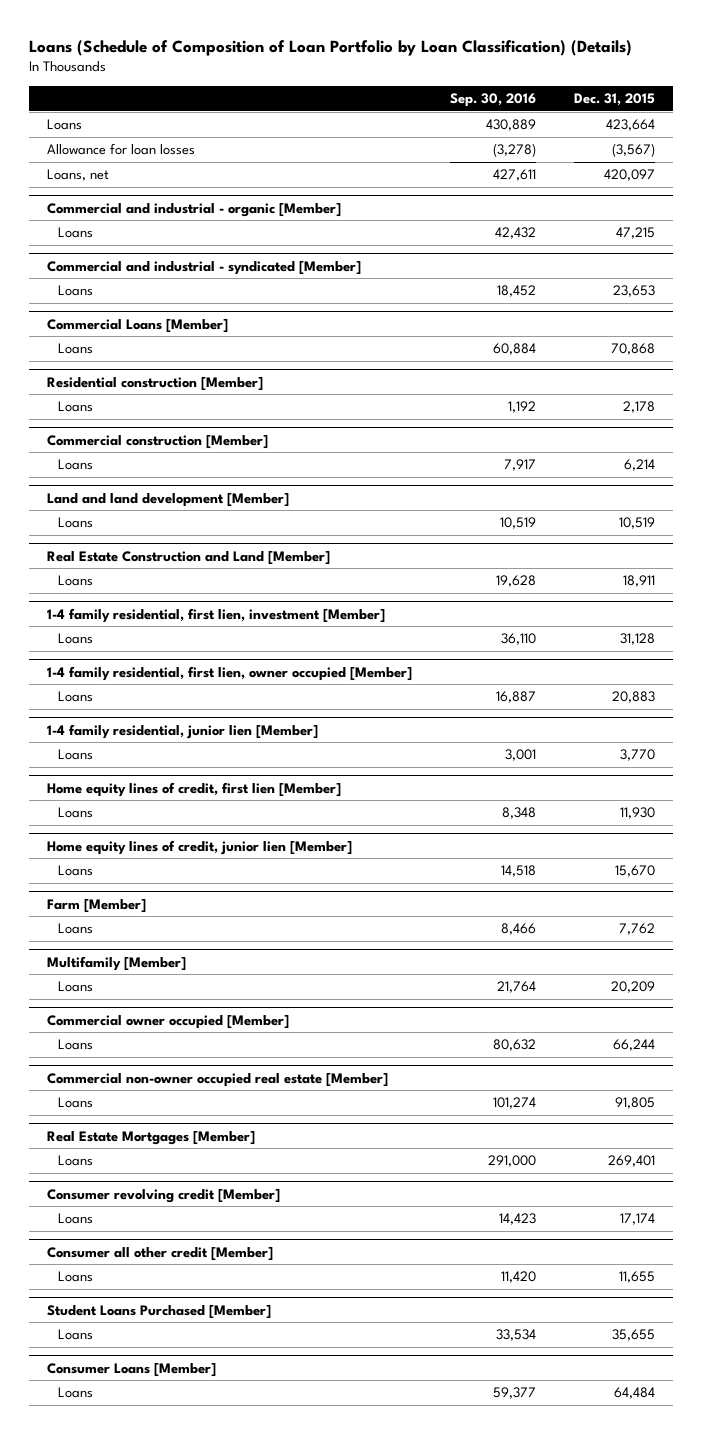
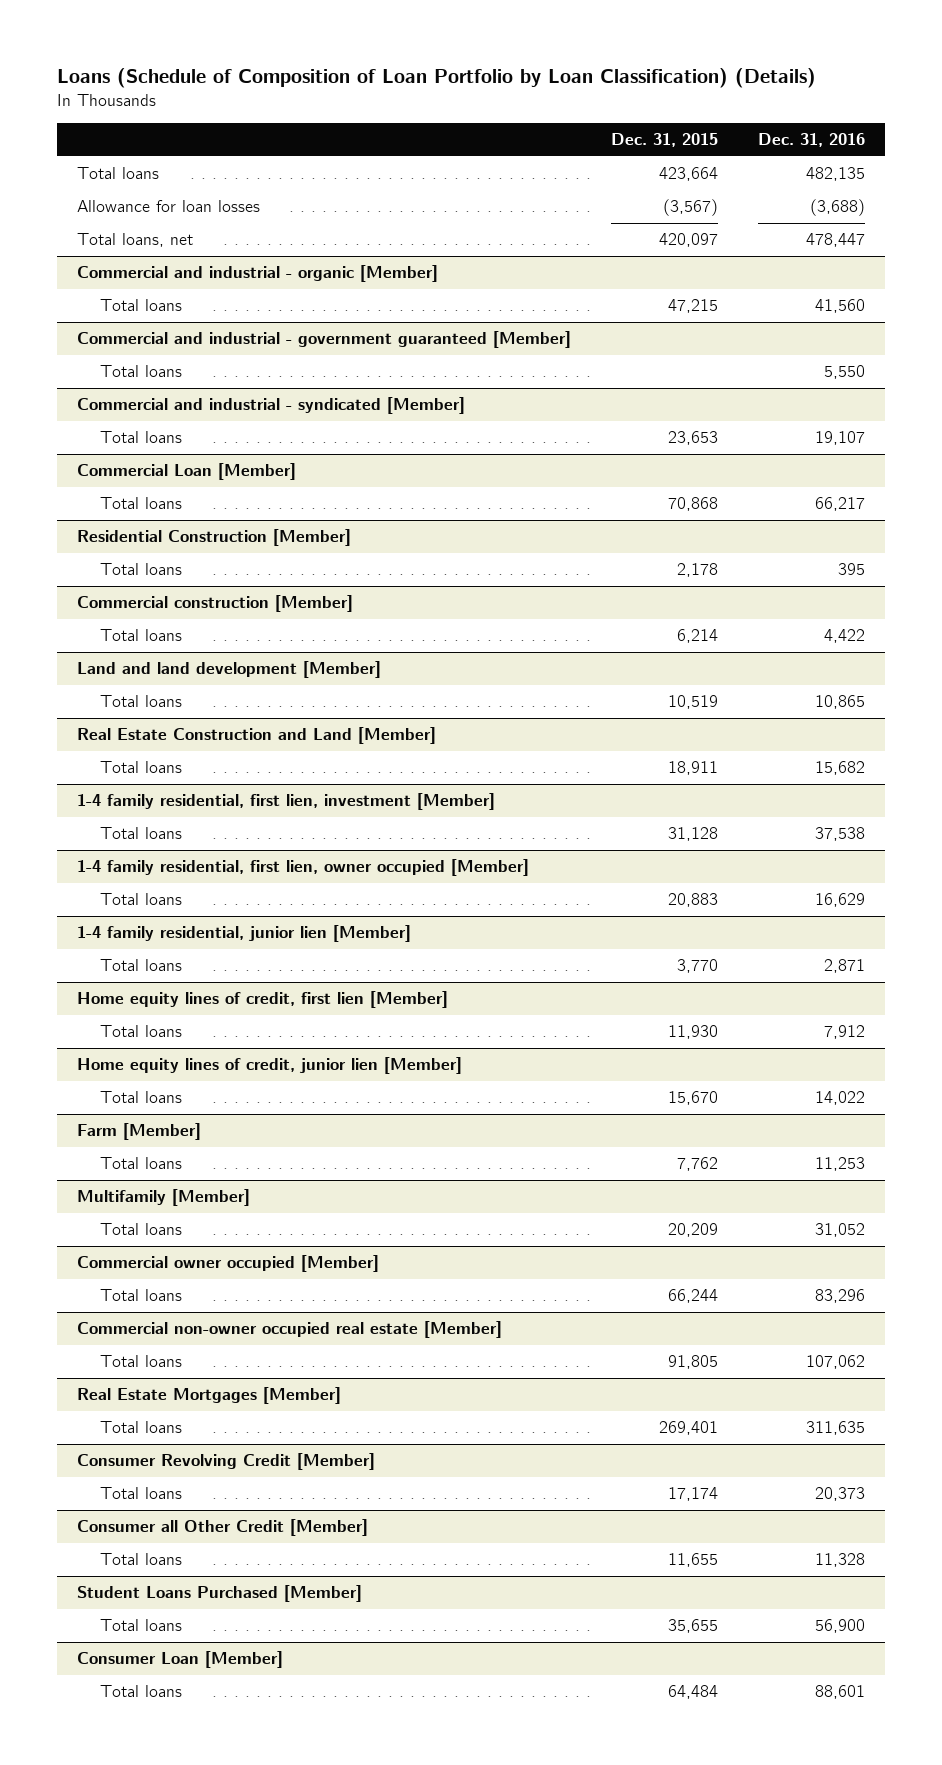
[450,93,537,108] Sep. 30, 2016 -> none
none -> [758,133,866,148] Dec. 31, 2016
[47,119,83,131] Loans -> [77,167,160,180] Total loans
[47,169,110,182] Loans, net -> [77,233,194,248] Total loans, net
[58,227,94,239] Loans -> [100,299,183,312] Total loans
none -> [77,331,572,349] Commercial and industrial - government guaranteed [Member]
none -> [100,365,183,378] Total loans
[58,285,94,297] Loans -> [100,431,183,444] Total loans
[47,318,229,333] Commercial Loans [Member] -> [77,463,297,481] Commercial Loan [Member]
[58,343,94,355] Loans -> [100,497,183,510] Total loans
[47,376,264,391] Residential construction [Member] -> [77,529,352,547] Residential Construction [Member]
[58,401,94,413] Loans -> [100,563,183,576] Total loans
[58,459,94,471] Loans -> [100,629,183,642] Total loans
[58,517,94,529] Loans -> [100,695,183,708] Total loans
[58,575,94,587] Loans -> [100,761,183,774] Total loans
[58,633,94,645] Loans -> [100,827,183,840] Total loans
[58,691,94,703] Loans -> [100,893,183,906] Total loans
[58,749,94,761] Loans -> [100,959,183,972] Total loans
[58,807,94,819] Loans -> [100,1025,183,1038] Total loans
[58,865,94,877] Loans -> [100,1091,183,1104] Total loans
[58,923,94,935] Loans -> [100,1157,183,1170] Total loans
[58,981,94,993] Loans -> [100,1223,183,1236] Total loans
[58,1039,94,1051] Loans -> [100,1289,183,1302] Total loans
[58,1097,94,1109] Loans -> [100,1355,183,1368] Total loans
[58,1155,94,1167] Loans -> [100,1421,183,1434] Total loans
[47,1188,281,1203] Consumer revolving credit [Member] -> [77,1453,376,1471] Consumer Revolving Credit [Member]
[58,1213,94,1225] Loans -> [100,1487,183,1500] Total loans
[47,1246,274,1261] Consumer all other credit [Member] -> [77,1519,369,1537] Consumer all Other Credit [Member]
[58,1271,94,1283] Loans -> [100,1553,183,1566] Total loans
[58,1329,94,1341] Loans -> [100,1619,183,1632] Total loans
[47,1362,217,1377] Consumer Loans [Member] -> [77,1651,284,1669] Consumer Loan [Member]
[58,1387,94,1399] Loans -> [100,1685,183,1698] Total loans

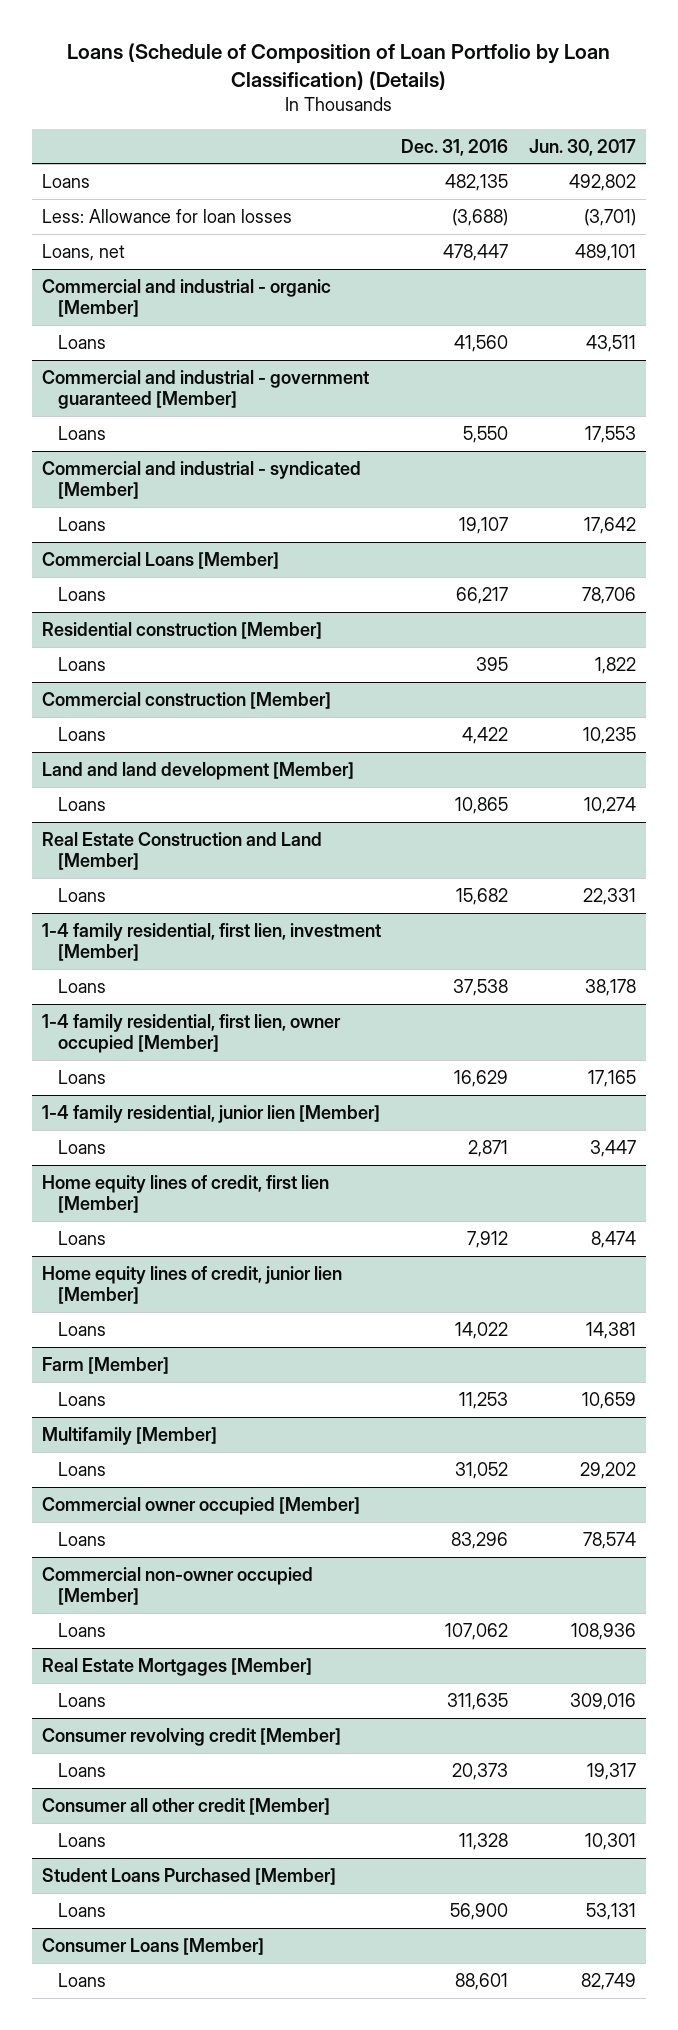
[611,133,719,148] Dec. 31, 2015 -> none
none -> [528,138,636,156] Jun. 30, 2017
[77,167,160,180] Total loans -> [41,173,90,188] Loans
[77,200,261,213] Allowance for loan losses -> [41,208,292,223] Less: Allowance for loan losses
[77,233,194,248] Total loans, net -> [41,243,125,261] Loans, net
[100,299,183,312] Total loans -> [57,334,106,349] Loans
[100,365,183,378] Total loans -> [57,425,106,440] Loans
[100,431,183,444] Total loans -> [57,516,106,531] Loans
[77,463,297,481] Commercial Loan [Member] -> [41,551,279,569] Commercial Loans [Member]
[100,497,183,510] Total loans -> [57,586,106,601] Loans
[77,529,352,547] Residential Construction [Member] -> [41,621,322,639] Residential construction [Member]
[100,563,183,576] Total loans -> [57,656,106,671] Loans
[100,629,183,642] Total loans -> [57,726,106,741] Loans
[100,695,183,708] Total loans -> [57,796,106,811] Loans
[100,761,183,774] Total loans -> [57,887,106,902] Loans
[100,827,183,840] Total loans -> [57,978,106,993] Loans
[100,893,183,906] Total loans -> [57,1069,106,1084] Loans
[100,959,183,972] Total loans -> [57,1139,106,1154] Loans
[100,1025,183,1038] Total loans -> [57,1230,106,1245] Loans
[100,1091,183,1104] Total loans -> [57,1321,106,1336] Loans
[100,1157,183,1170] Total loans -> [57,1391,106,1406] Loans
[100,1223,183,1236] Total loans -> [57,1461,106,1476] Loans
[100,1289,183,1302] Total loans -> [57,1531,106,1546] Loans
[77,1321,503,1339] Commercial non-owner occupied real estate [Member] -> [41,1566,313,1606] Commercial non-owner occupied [Member]
[100,1355,183,1368] Total loans -> [57,1622,106,1637] Loans
[100,1421,183,1434] Total loans -> [57,1692,106,1707] Loans
[77,1453,376,1471] Consumer Revolving Credit [Member] -> [41,1727,341,1746] Consumer revolving credit [Member]
[100,1487,183,1500] Total loans -> [57,1762,106,1777] Loans
[77,1519,369,1537] Consumer all Other Credit [Member] -> [41,1797,330,1815] Consumer all other credit [Member]
[100,1553,183,1566] Total loans -> [57,1832,106,1847] Loans
[100,1619,183,1632] Total loans -> [57,1902,106,1917] Loans
[77,1651,284,1669] Consumer Loan [Member] -> [41,1937,264,1955] Consumer Loans [Member]
[100,1685,183,1698] Total loans -> [57,1972,106,1987] Loans

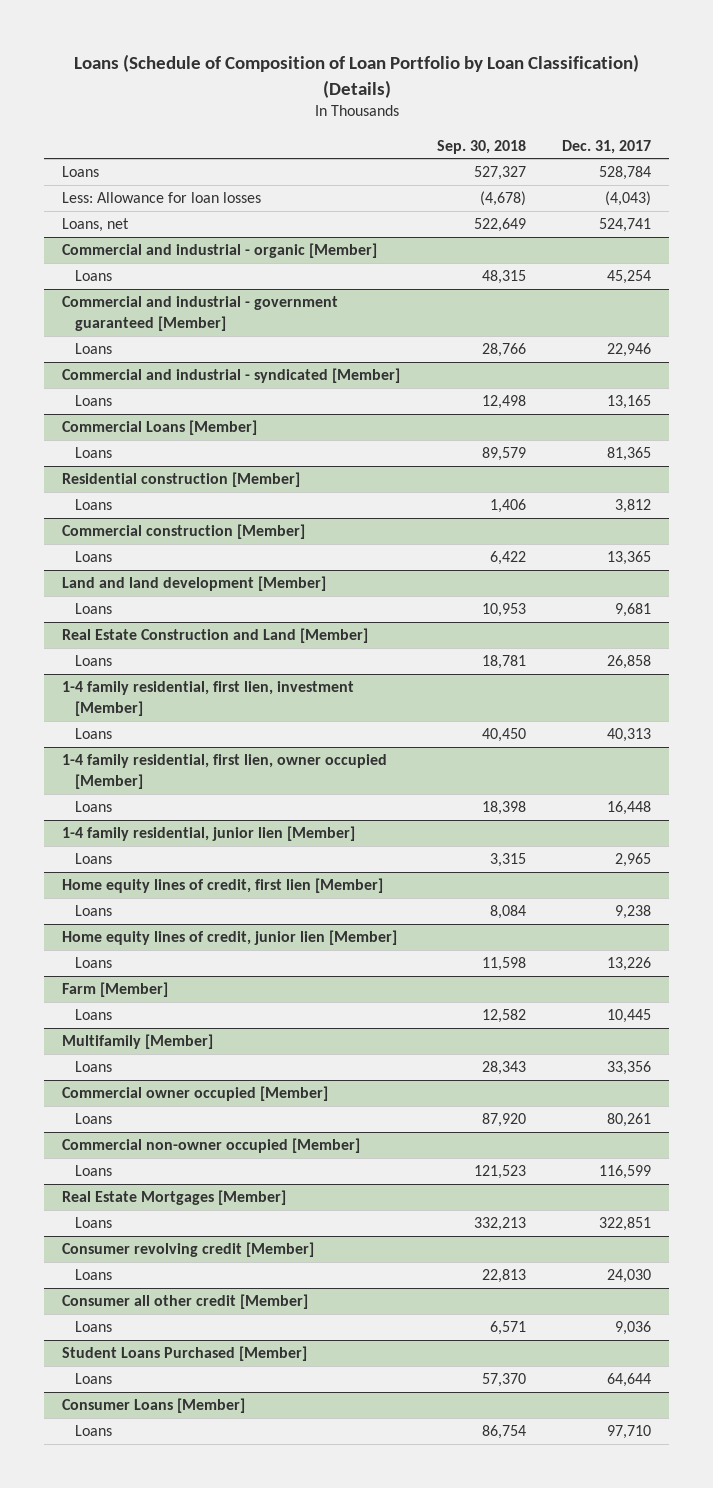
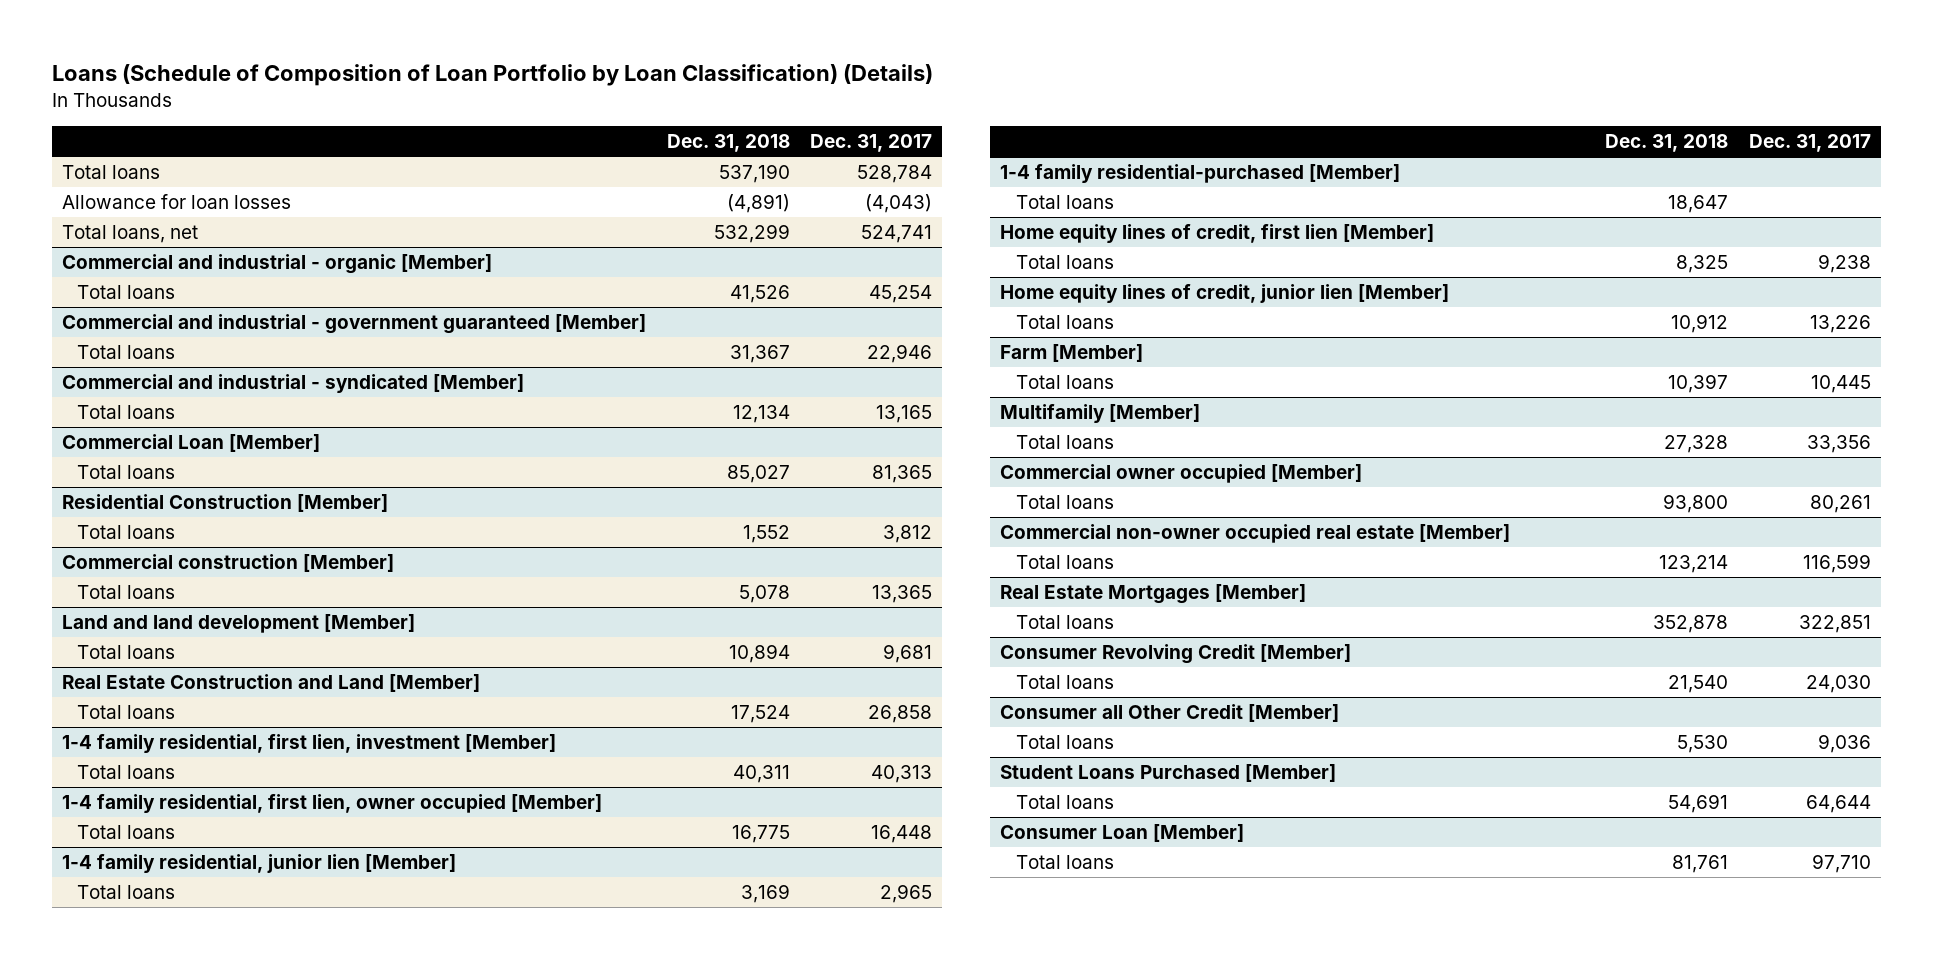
[436,139,526,154] Sep. 30, 2018 -> none
none -> [666,134,790,153] Dec. 31, 2018
[62,166,100,178] Loans -> [61,165,160,180] Total loans
[62,192,262,204] Less: Allowance for loan losses -> [61,194,291,210] Allowance for loan losses
[62,218,130,233] Loans, net -> [61,225,198,244] Total loans, net
[74,270,112,282] Loans -> [77,285,176,300] Total loans
[74,343,112,355] Loans -> [77,345,176,360] Total loans
[74,395,112,407] Loans -> [77,405,176,420] Total loans
[62,420,258,436] Commercial Loans [Member] -> [61,434,320,453] Commercial Loan [Member]
[74,447,112,459] Loans -> [77,465,176,480] Total loans
[62,472,301,488] Residential construction [Member] -> [61,494,388,513] Residential Construction [Member]
[74,499,112,511] Loans -> [77,525,176,540] Total loans
[74,551,112,563] Loans -> [77,585,176,600] Total loans
[74,603,112,615] Loans -> [77,645,176,660] Total loans
[74,655,112,667] Loans -> [77,705,176,720] Total loans
[74,728,112,740] Loans -> [77,765,176,780] Total loans
[74,801,112,813] Loans -> [77,825,176,840] Total loans
[74,853,112,865] Loans -> [77,885,176,900] Total loans
none -> [1000,164,1401,184] 1-4 family residential-purchased [Member]
none -> [1015,195,1114,210] Total loans
[74,905,112,917] Loans -> [1015,255,1114,270] Total loans
[74,957,112,969] Loans -> [1015,315,1114,330] Total loans
[74,1009,112,1021] Loans -> [1015,375,1114,390] Total loans
[74,1061,112,1073] Loans -> [1015,435,1114,450] Total loans
[74,1113,112,1125] Loans -> [1015,495,1114,510] Total loans
[62,1138,361,1154] Commercial non-owner occupied [Member] -> [1000,524,1511,544] Commercial non-owner occupied real estate [Member]
[74,1165,112,1177] Loans -> [1015,555,1114,570] Total loans
[74,1217,112,1229] Loans -> [1015,615,1114,630] Total loans
[62,1242,315,1258] Consumer revolving credit [Member] -> [1000,644,1352,665] Consumer Revolving Credit [Member]
[74,1269,112,1281] Loans -> [1015,675,1114,690] Total loans
[62,1294,309,1310] Consumer all other credit [Member] -> [1000,704,1340,723] Consumer all Other Credit [Member]
[74,1321,112,1333] Loans -> [1015,735,1114,750] Total loans
[74,1373,112,1385] Loans -> [1015,795,1114,810] Total loans
[62,1398,246,1414] Consumer Loans [Member] -> [1000,824,1245,843] Consumer Loan [Member]
[74,1425,112,1437] Loans -> [1015,855,1114,870] Total loans

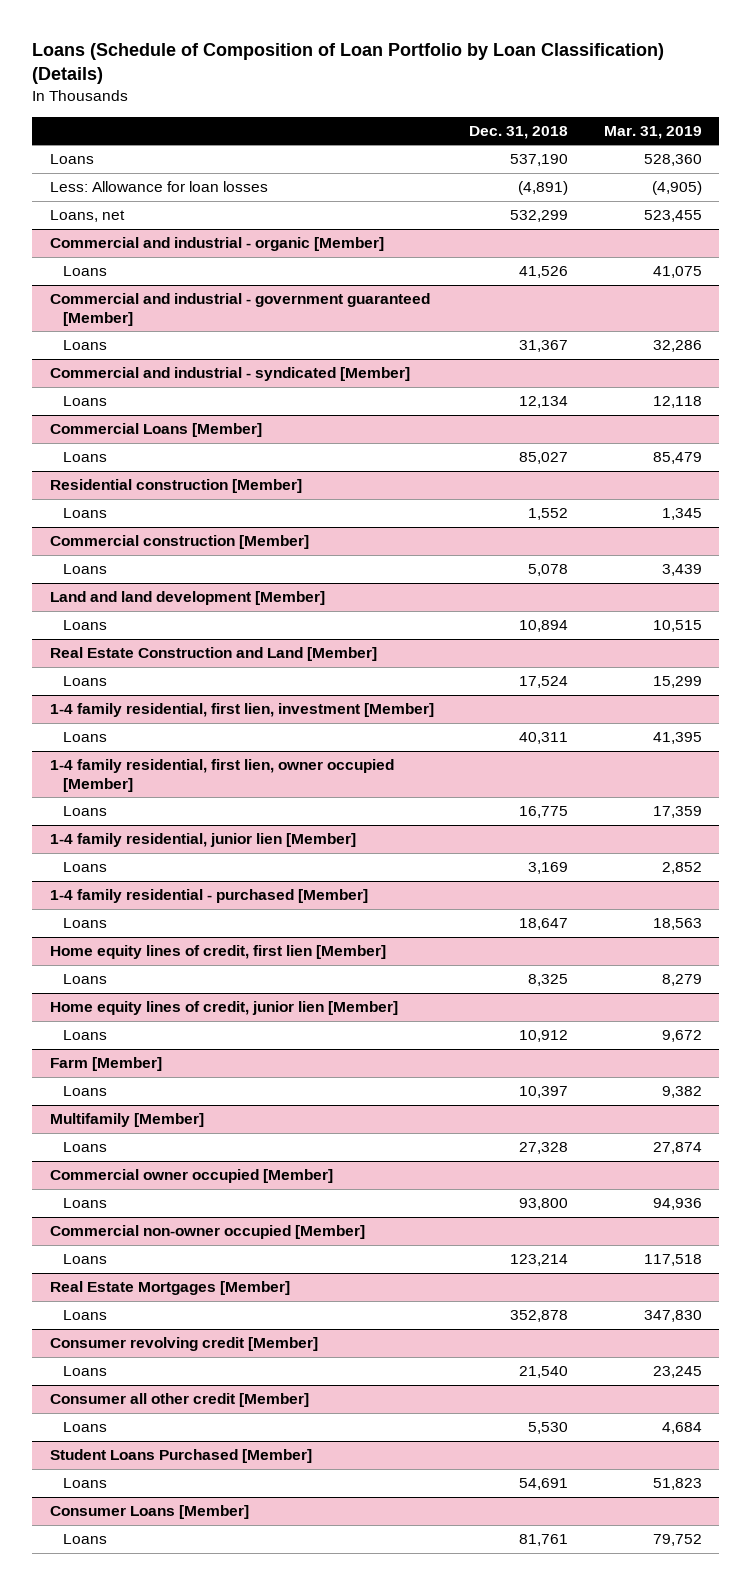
[810,134,933,153] Dec. 31, 2017 -> none
none -> [603,125,702,139] Mar. 31, 2019
[61,165,160,180] Total loans -> [49,154,94,165] Loans
[61,194,291,210] Allowance for loan losses -> [49,181,268,193] Less: Allowance for loan losses
[61,225,198,244] Total loans, net -> [49,210,125,223] Loans, net
[77,285,176,300] Total loans -> [62,266,107,277] Loans
[77,345,176,360] Total loans -> [62,340,107,351] Loans
[77,405,176,420] Total loans -> [62,396,107,407] Loans
[61,434,320,453] Commercial Loan [Member] -> [49,423,262,438] Commercial Loans [Member]
[77,465,176,480] Total loans -> [62,452,107,463] Loans
[61,494,388,513] Residential Construction [Member] -> [49,479,302,494] Residential construction [Member]
[77,525,176,540] Total loans -> [62,508,107,519] Loans
[77,585,176,600] Total loans -> [62,564,107,575] Loans
[77,645,176,660] Total loans -> [62,620,107,631] Loans
[77,705,176,720] Total loans -> [62,676,107,687] Loans
[77,765,176,780] Total loans -> [62,732,107,743] Loans
[77,825,176,840] Total loans -> [62,806,107,817] Loans
[77,885,176,900] Total loans -> [62,862,107,873] Loans
[1000,164,1401,184] 1-4 family residential-purchased [Member] -> [49,889,368,904] 1-4 family residential - purchased [Member]
[1015,195,1114,210] Total loans -> [62,918,107,929] Loans
[1015,255,1114,270] Total loans -> [62,974,107,985] Loans
[1015,315,1114,330] Total loans -> [62,1030,107,1041] Loans
[1015,375,1114,390] Total loans -> [62,1086,107,1097] Loans
[1015,435,1114,450] Total loans -> [62,1142,107,1153] Loans
[1015,495,1114,510] Total loans -> [62,1198,107,1209] Loans
[1000,524,1511,544] Commercial non-owner occupied real estate [Member] -> [49,1225,365,1240] Commercial non-owner occupied [Member]
[1015,555,1114,570] Total loans -> [62,1254,107,1265] Loans
[1015,615,1114,630] Total loans -> [62,1310,107,1321] Loans
[1000,644,1352,665] Consumer Revolving Credit [Member] -> [49,1337,318,1352] Consumer revolving credit [Member]
[1015,675,1114,690] Total loans -> [62,1366,107,1377] Loans
[1000,704,1340,723] Consumer all Other Credit [Member] -> [49,1393,309,1408] Consumer all other credit [Member]
[1015,735,1114,750] Total loans -> [62,1422,107,1433] Loans
[1015,795,1114,810] Total loans -> [62,1478,107,1489] Loans
[1000,824,1245,843] Consumer Loan [Member] -> [49,1505,249,1520] Consumer Loans [Member]
[1015,855,1114,870] Total loans -> [62,1534,107,1545] Loans

